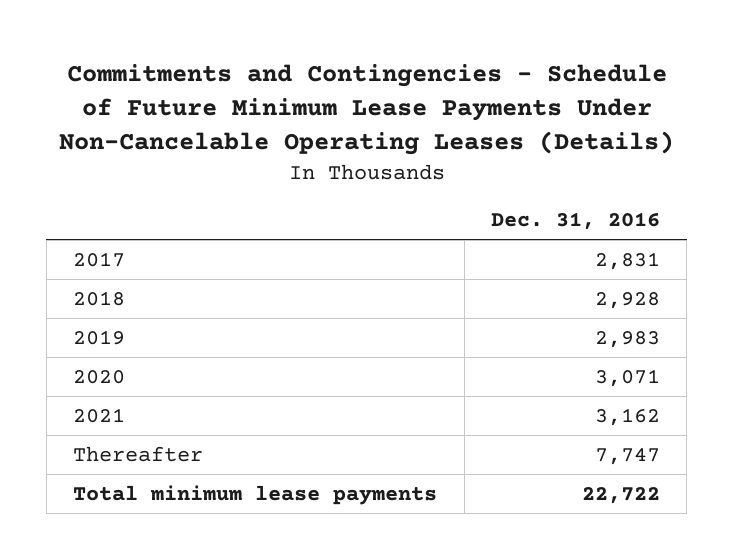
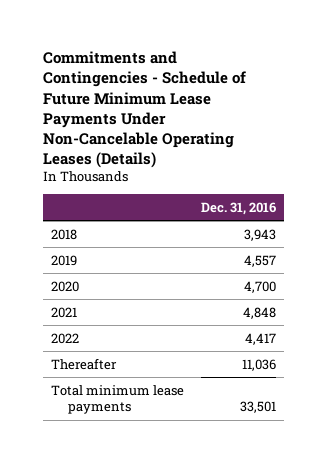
[73,251,126,267] 2017 -> none
[595,291,661,309] 2,928 -> [243,228,276,241] 3,943
[595,330,661,348] 2,983 -> [243,254,276,267] 4,557
[595,368,661,387] 3,071 -> [243,280,276,293] 4,700
[595,407,661,426] 3,162 -> [242,306,276,319] 4,848
none -> [51,332,80,344] 2022
[595,447,661,465] 7,747 -> [241,358,276,371] 11,036
[582,486,661,504] 22,722 -> [239,401,276,414] 33,501

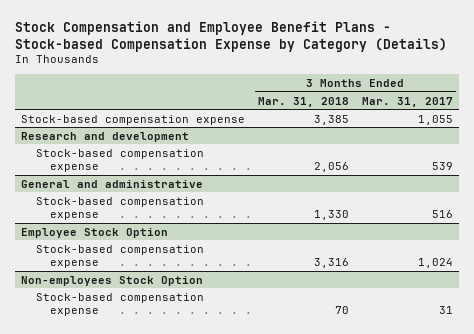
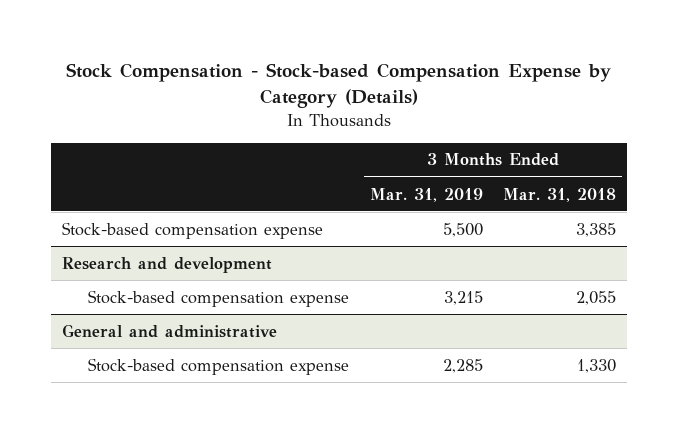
[14,20,447,52] Stock Compensation and Employee Benefit Plans - Stock-based Compensation Expense by Category (Details) -> [66,63,612,109] Stock Compensation - Stock-based Compensation Expense by Category (Details)
[361,96,453,107] Mar. 31, 2017 -> none
none -> [369,187,483,202] Mar. 31, 2019
[313,162,349,173] 2,056 -> [576,290,617,305] 2,055
[21,227,169,238] Employee Stock Option -> none
[35,244,204,269] Stock-based compensation expense -> none
[21,275,204,286] Non-employees Stock Option -> none
[35,292,204,317] Stock-based compensation expense -> none

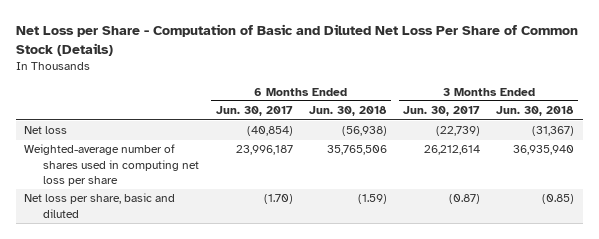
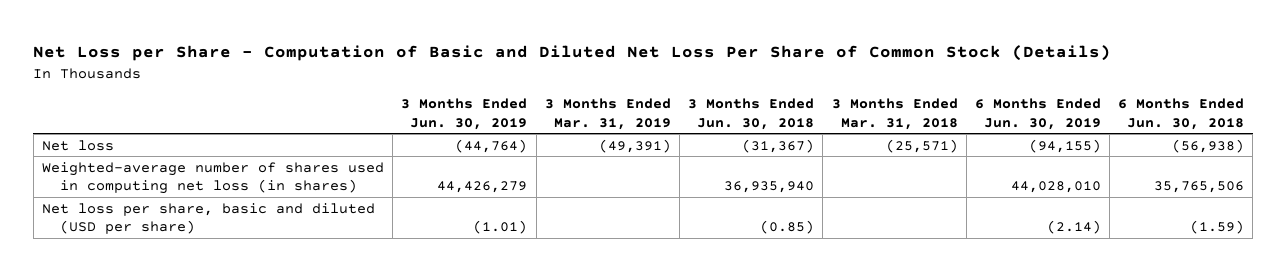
[215,106,293,117] Jun. 30, 2017 -> none
[403,106,481,117] Jun. 30, 2017 -> none
none -> [401,98,528,130] 3 Months Ended Jun. 30, 2019
none -> [544,98,671,130] 3 Months Ended Mar. 31, 2019
none -> [831,98,958,130] 3 Months Ended Mar. 31, 2018
none -> [974,98,1101,130] 6 Months Ended Jun. 30, 2019
[24,144,200,186] Weighted-average number of shares used in computing net loss per share -> [41,161,384,194] Weighted-average number of shares used in computing net loss (in shares)
[24,193,176,218] Net loss per share, basic and diluted -> [41,202,375,234] Net loss per share, basic and diluted (USD per share)

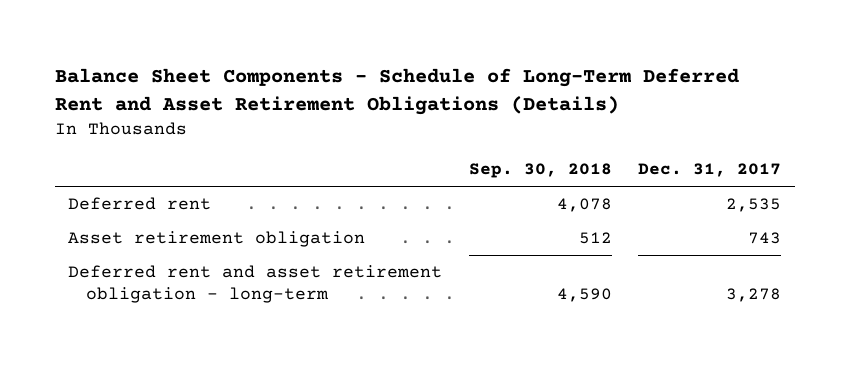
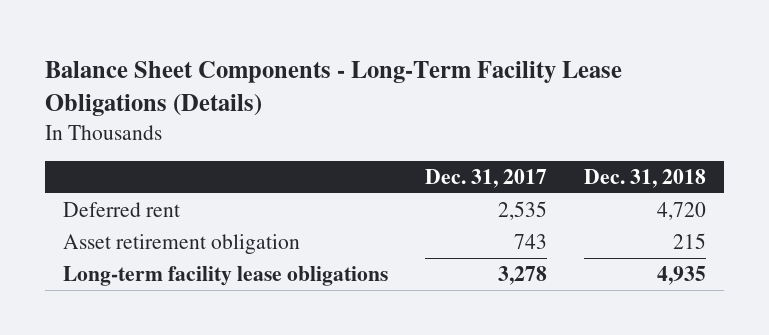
[54,68,739,116] Balance Sheet Components - Schedule of Long-Term Deferred Rent and Asset Retirement Obligations (Details) -> [44,60,622,116] Balance Sheet Components - Long-Term Facility Lease Obligations (Details)
[468,163,612,179] Sep. 30, 2018 -> none
none -> [583,168,706,188] Dec. 31, 2018
[68,265,443,303] Deferred rent and asset retirement obligation - long-term -> [63,265,389,286] Long-term facility lease obligations

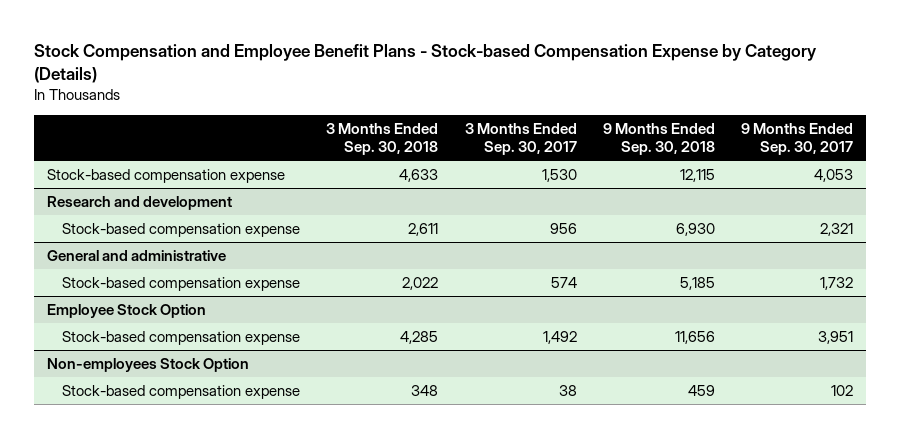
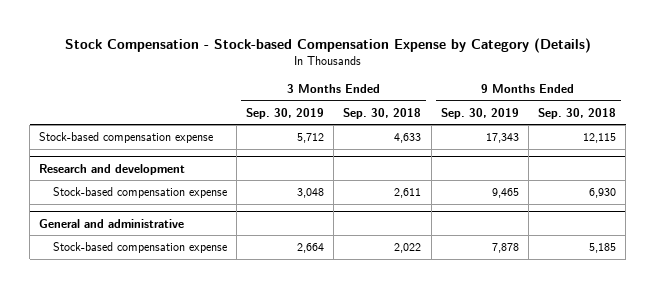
[33,43,817,83] Stock Compensation and Employee Benefit Plans - Stock-based Compensation Expense by Category (Details) -> [64,37,591,53] Stock Compensation - Stock-based Compensation Expense by Category (Details)
[464,122,577,155] 3 Months Ended Sep. 30, 2017 -> none
[741,122,854,155] 9 Months Ended Sep. 30, 2017 -> none
none -> [246,107,325,119] Sep. 30, 2019
none -> [440,107,519,119] Sep. 30, 2019
[46,304,206,319] Employee Stock Option -> none
[62,331,301,346] Stock-based compensation expense -> none
[46,358,249,373] Non-employees Stock Option -> none
[62,385,301,400] Stock-based compensation expense -> none

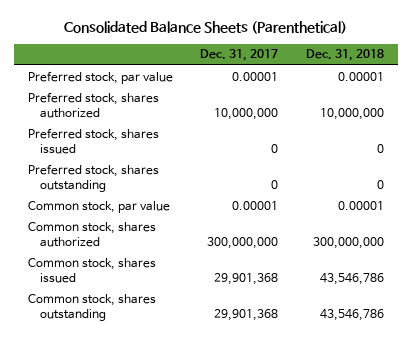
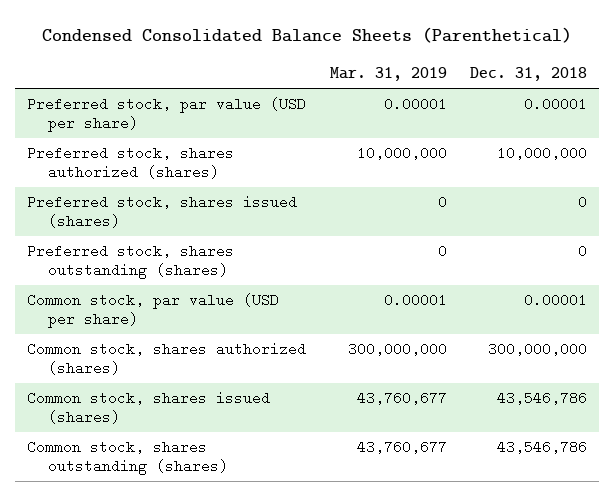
[63,20,347,34] Consolidated Balance Sheets (Parenthetical) -> [42,27,573,44] Condensed Consolidated Balance Sheets (Parenthetical)
[200,49,279,62] Dec. 31, 2017 -> none
none -> [329,67,447,82] Mar. 31, 2019
[27,70,173,84] Preferred stock, par value -> [27,97,307,133] Preferred stock, par value (USD per share)
[27,91,159,118] Preferred stock, shares authorized -> [27,146,235,180] Preferred stock, shares authorized (shares)
[27,127,159,154] Preferred stock, shares issued -> [27,195,298,229] Preferred stock, shares issued (shares)
[27,163,159,192] Preferred stock, shares outstanding -> [27,244,235,280] Preferred stock, shares outstanding (shares)
[27,200,170,213] Common stock, par value -> [27,293,280,329] Common stock, par value (USD per share)
[27,221,156,247] Common stock, shares authorized -> [27,342,307,376] Common stock, shares authorized (shares)
[27,257,156,283] Common stock, shares issued -> [27,391,271,425] Common stock, shares issued (shares)
[27,293,156,321] Common stock, shares outstanding -> [27,440,228,476] Common stock, shares outstanding (shares)

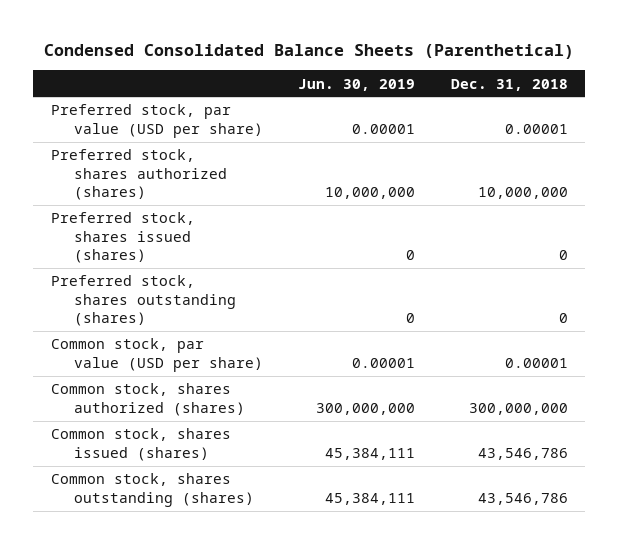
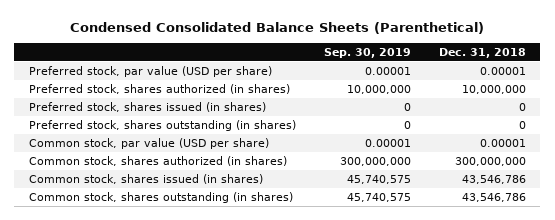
[298,78,416,91] Jun. 30, 2019 -> none
none -> [323,47,411,58] Sep. 30, 2019
[51,149,227,201] Preferred stock, shares authorized (shares) -> [28,84,290,95] Preferred stock, shares authorized (in shares)
[51,212,196,264] Preferred stock, shares issued (shares) -> [28,102,266,113] Preferred stock, shares issued (in shares)
[51,275,236,327] Preferred stock, shares outstanding (shares) -> [28,120,296,132] Preferred stock, shares outstanding (in shares)
[51,383,245,416] Common stock, shares authorized (shares) -> [28,156,287,167] Common stock, shares authorized (in shares)
[51,428,232,461] Common stock, shares issued (shares) -> [28,174,263,185] Common stock, shares issued (in shares)
[51,473,254,507] Common stock, shares outstanding (shares) -> [28,192,293,204] Common stock, shares outstanding (in shares)

